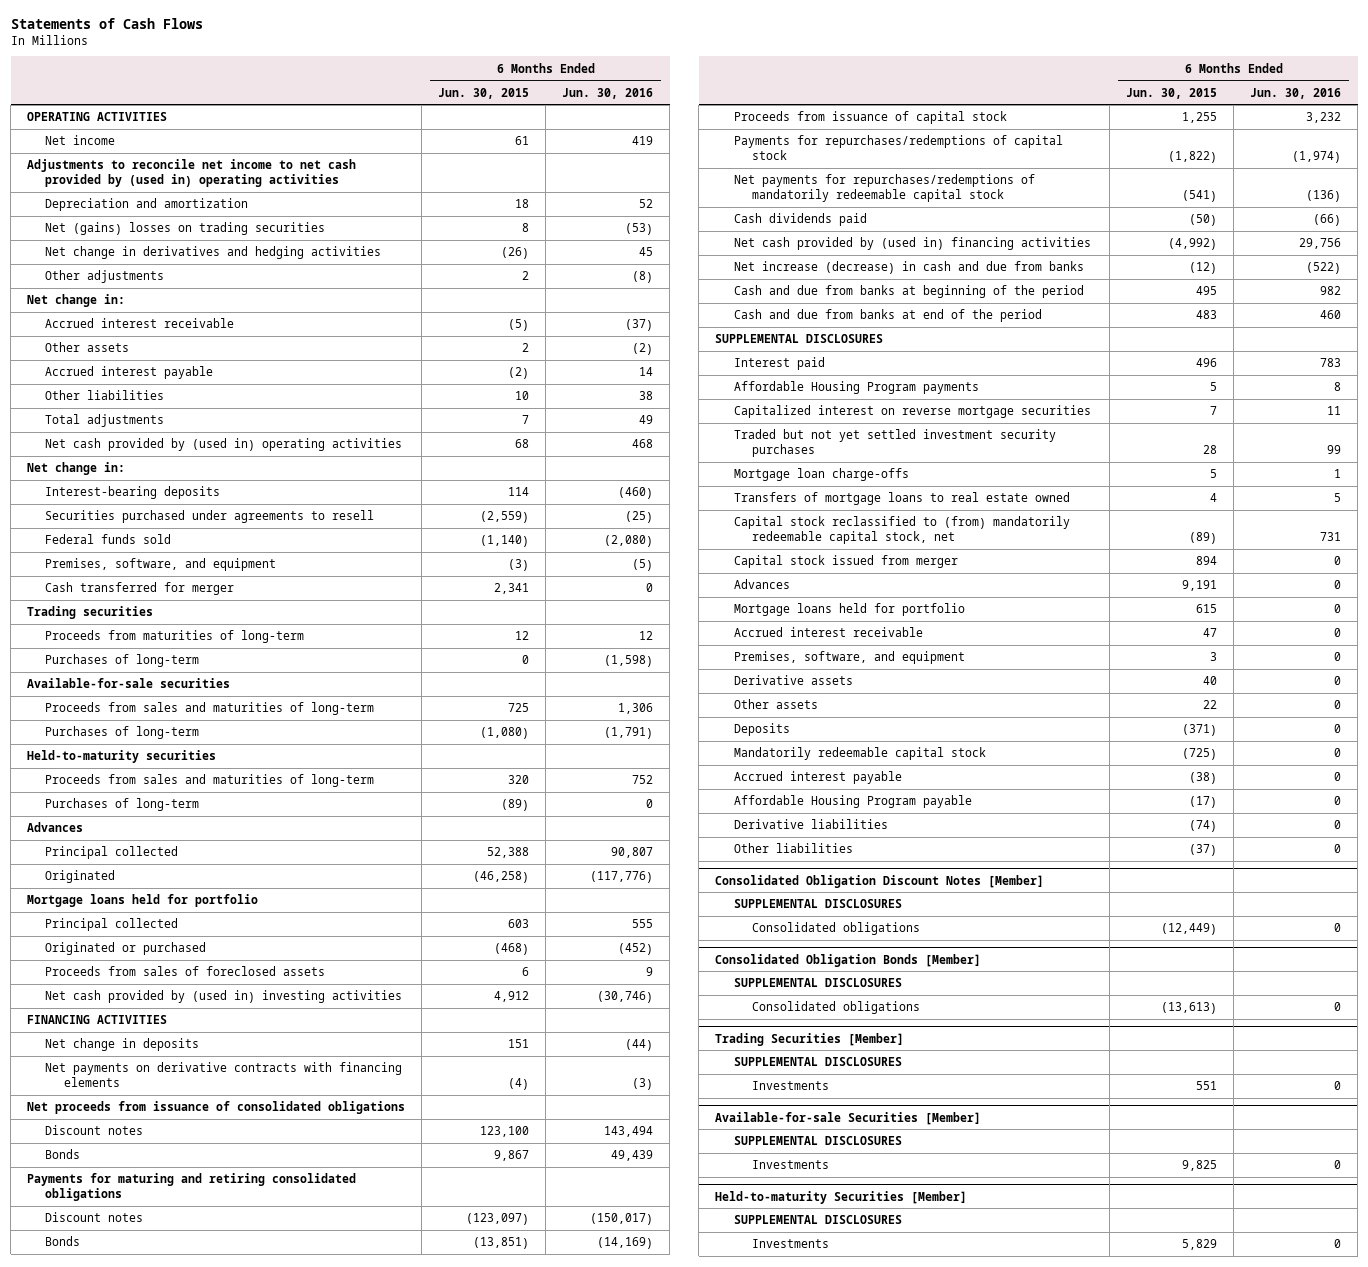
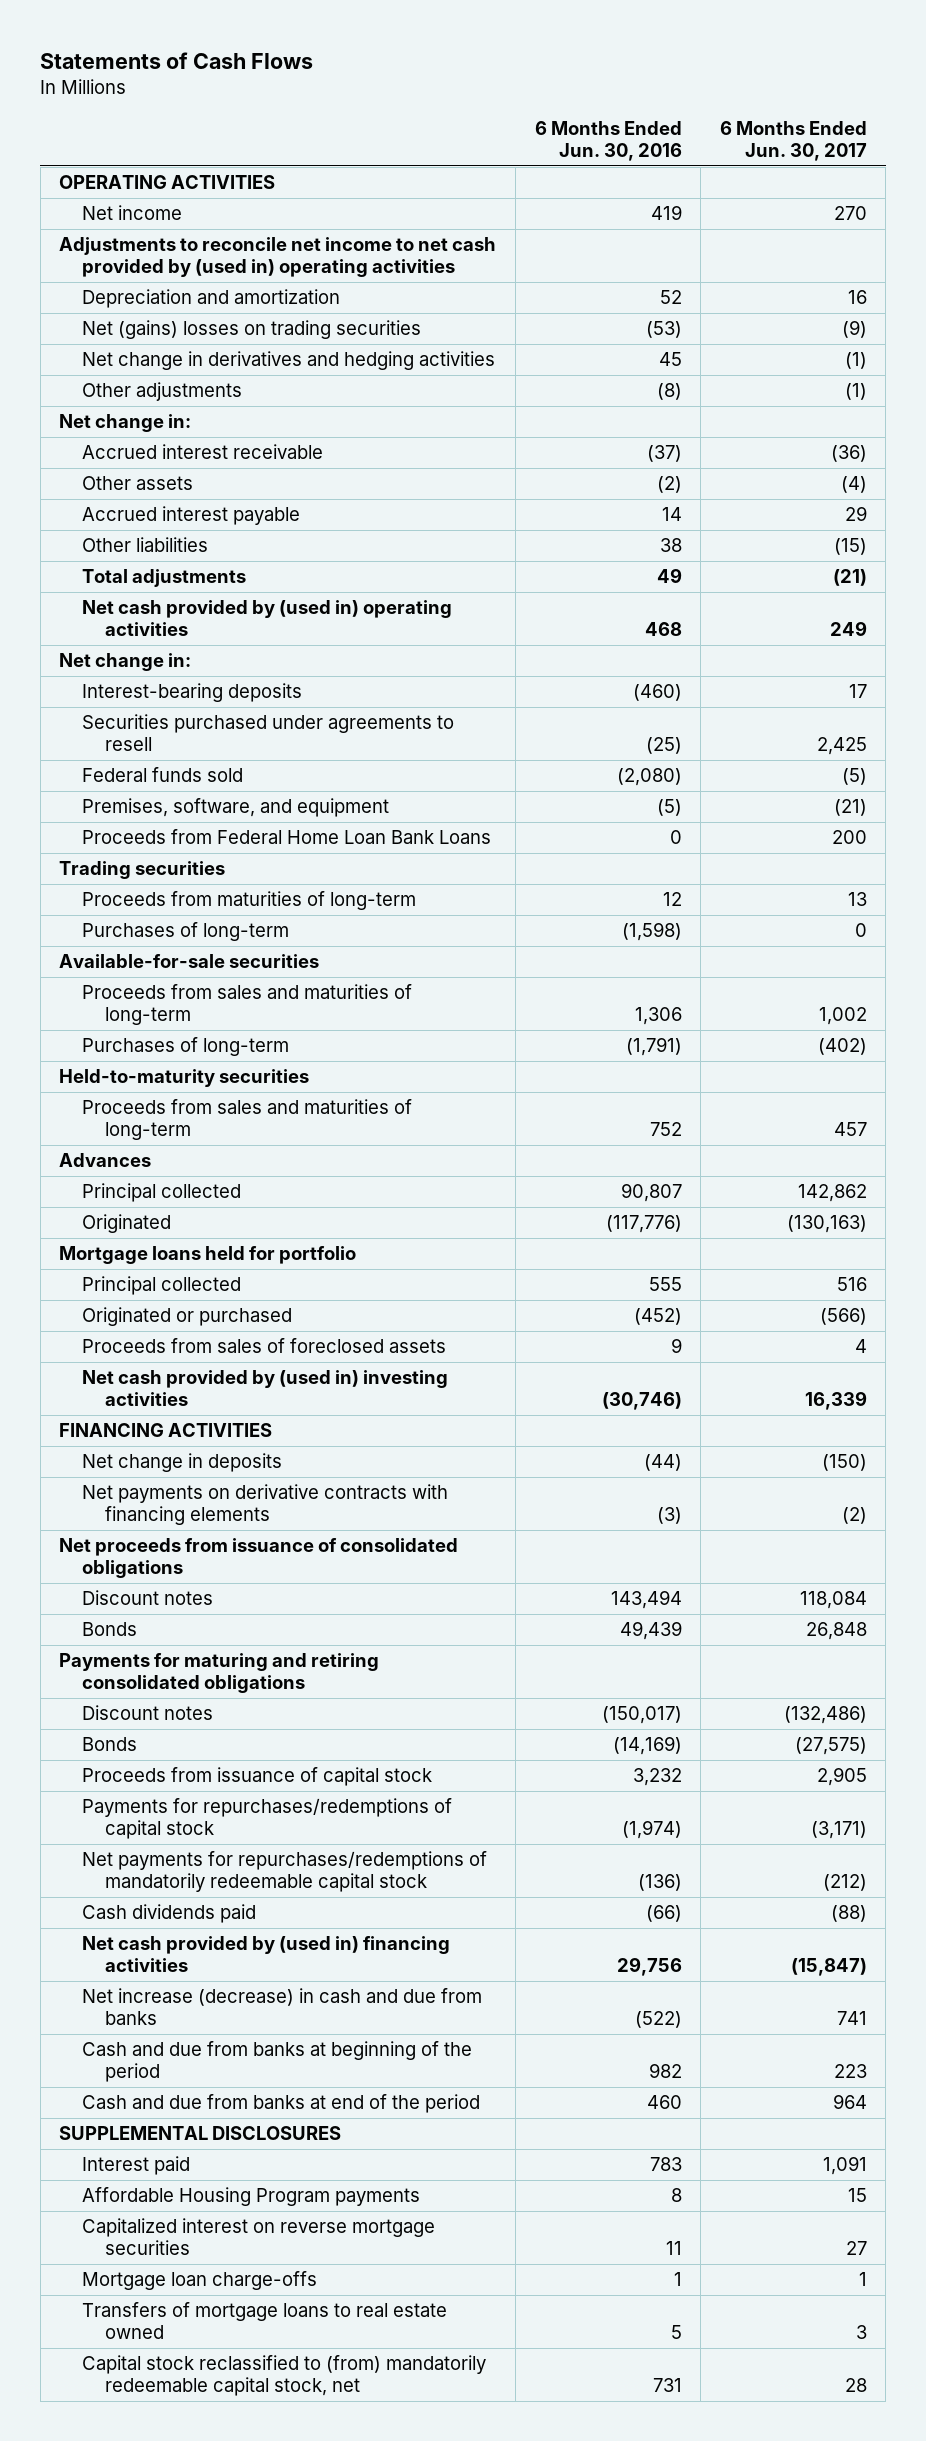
[438,87,530,99] Jun. 30, 2015 -> none
none -> [719,120,867,161] 6 Months Ended Jun. 30, 2017
[45,582,235,596] Cash transferred for merger -> none
none -> [82,829,492,845] Proceeds from Federal Home Loan Bank Loans
[45,798,200,812] Purchases of long-term -> none
[733,429,1056,458] Traded but not yet settled investment security purchases -> none
[733,555,958,569] Capital stock issued from merger -> none
[733,579,790,590] Advances -> none
[733,603,965,617] Mortgage loans held for portfolio -> none
[733,627,923,638] Accrued interest receivable -> none
[733,651,965,665] Premises, software, and equipment -> none
[733,675,853,686] Derivative assets -> none
[733,699,818,710] Other assets -> none
[733,723,790,737] Deposits -> none
[733,747,986,761] Mandatorily redeemable capital stock -> none
[733,771,902,785] Accrued interest payable -> none
[733,795,972,809] Affordable Housing Program payable -> none
[733,819,888,830] Derivative liabilities -> none
[733,843,853,854] Other liabilities -> none
[715,874,1045,888] Consolidated Obligation Discount Notes [Member] -> none
[733,899,902,909] SUPPLEMENTAL DISCLOSURES -> none
[751,922,920,936] Consolidated obligations -> none
[715,953,982,967] Consolidated Obligation Bonds [Member] -> none
[733,978,902,988] SUPPLEMENTAL DISCLOSURES -> none
[751,1001,920,1015] Consolidated obligations -> none
[715,1032,905,1046] Trading Securities [Member] -> none
[733,1057,902,1067] SUPPLEMENTAL DISCLOSURES -> none
[751,1081,829,1091] Investments -> none
[715,1111,982,1125] Available-for-sale Securities [Member] -> none
[733,1136,902,1146] SUPPLEMENTAL DISCLOSURES -> none
[751,1160,829,1170] Investments -> none
[715,1190,968,1204] Held-to-maturity Securities [Member] -> none
[733,1215,902,1225] SUPPLEMENTAL DISCLOSURES -> none
[751,1239,829,1249] Investments -> none

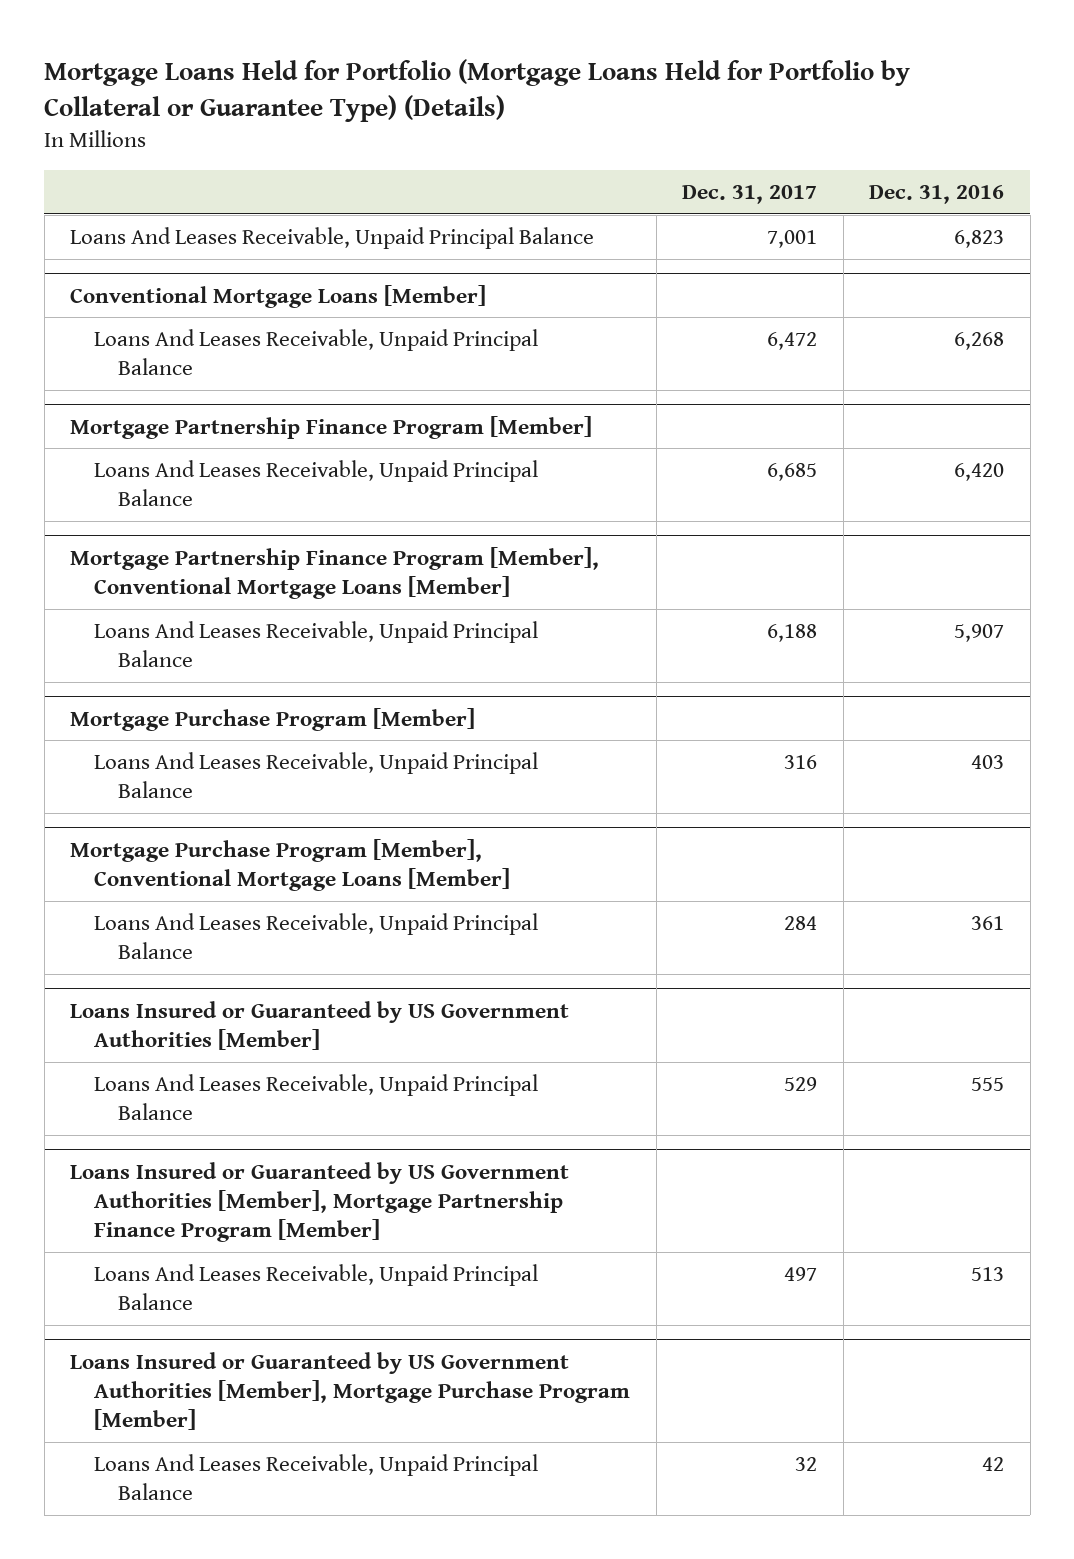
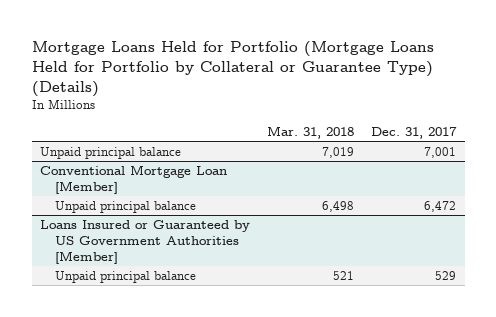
[869,185,1005,205] Dec. 31, 2016 -> none
none -> [267,125,355,139] Mar. 31, 2018
[70,415,593,439] Mortgage Partnership Finance Program [Member] -> none
[94,460,539,507] Loans And Leases Receivable, Unpaid Principal Balance -> none
[70,546,600,599] Mortgage Partnership Finance Program [Member], Conventional Mortgage Loans [Member] -> none
[94,621,539,668] Loans And Leases Receivable, Unpaid Principal Balance -> none
[70,707,476,731] Mortgage Purchase Program [Member] -> none
[94,752,539,799] Loans And Leases Receivable, Unpaid Principal Balance -> none
[70,838,511,891] Mortgage Purchase Program [Member], Conventional Mortgage Loans [Member] -> none
[94,913,539,960] Loans And Leases Receivable, Unpaid Principal Balance -> none
[70,227,595,250] Loans And Leases Receivable, Unpaid Principal Balance -> [40,147,182,160] Unpaid principal balance
[70,284,487,308] Conventional Mortgage Loans [Member] -> [40,165,228,194] Conventional Mortgage Loan [Member]
[94,329,539,376] Loans And Leases Receivable, Unpaid Principal Balance -> [55,201,197,214] Unpaid principal balance
[70,1161,570,1243] Loans Insured or Guaranteed by US Government Authorities [Member], Mortgage Partnership Finance Program [Member] -> none
[94,1264,539,1311] Loans And Leases Receivable, Unpaid Principal Balance -> none
[70,1351,631,1431] Loans Insured or Guaranteed by US Government Authorities [Member], Mortgage Purchase Program [Member] -> none
[94,1454,539,1501] Loans And Leases Receivable, Unpaid Principal Balance -> none
[94,1074,539,1121] Loans And Leases Receivable, Unpaid Principal Balance -> [55,271,197,284] Unpaid principal balance

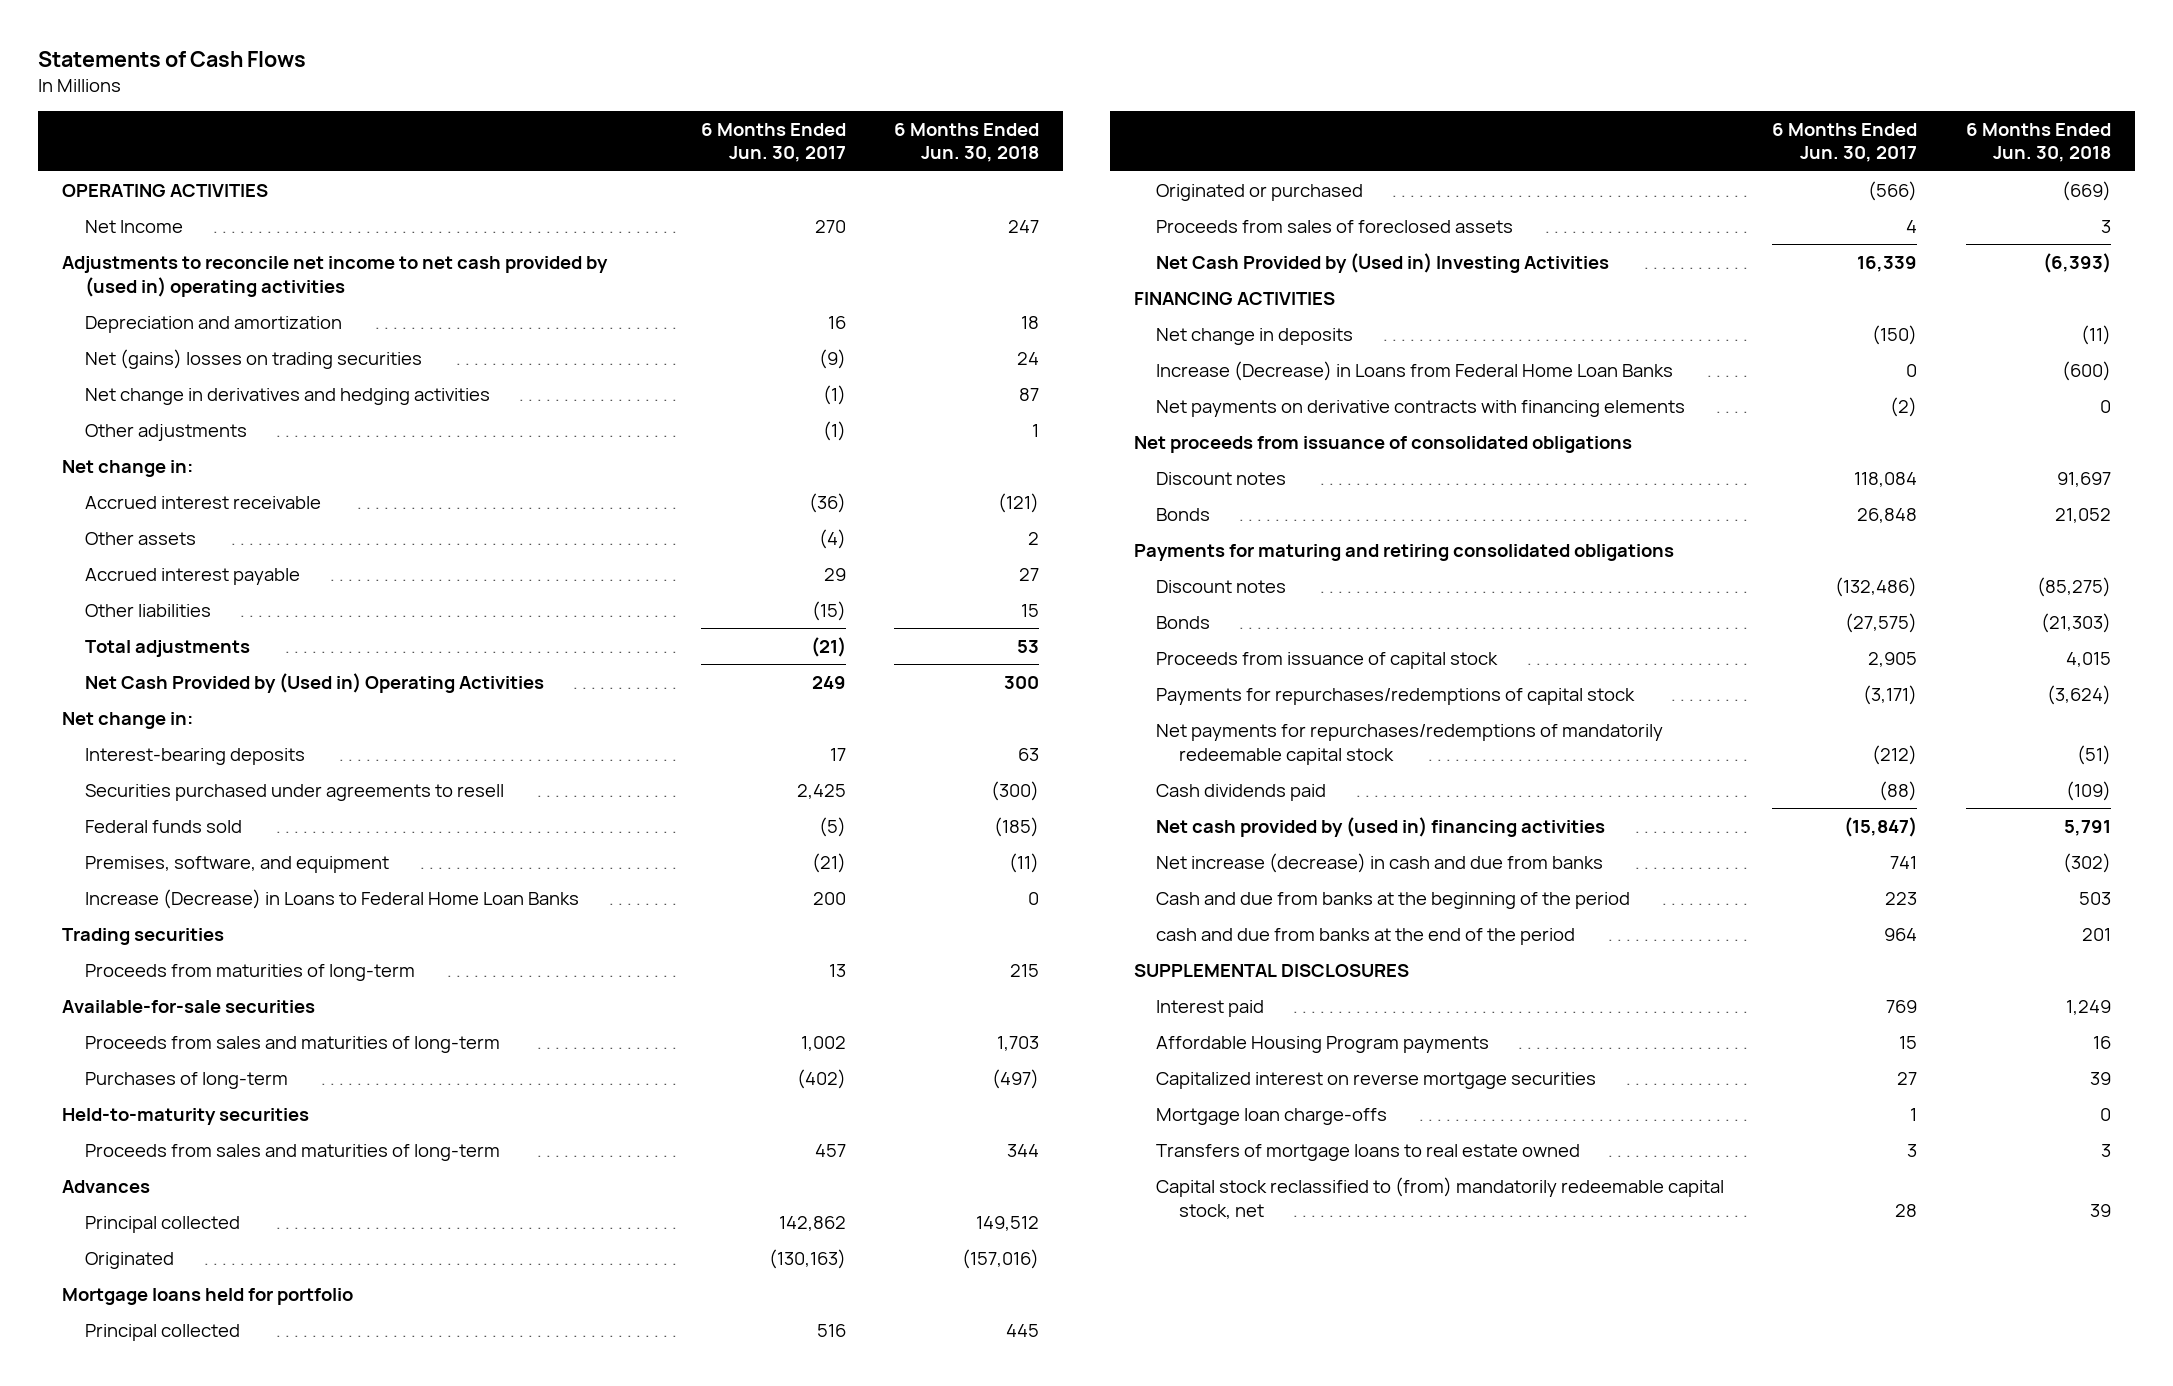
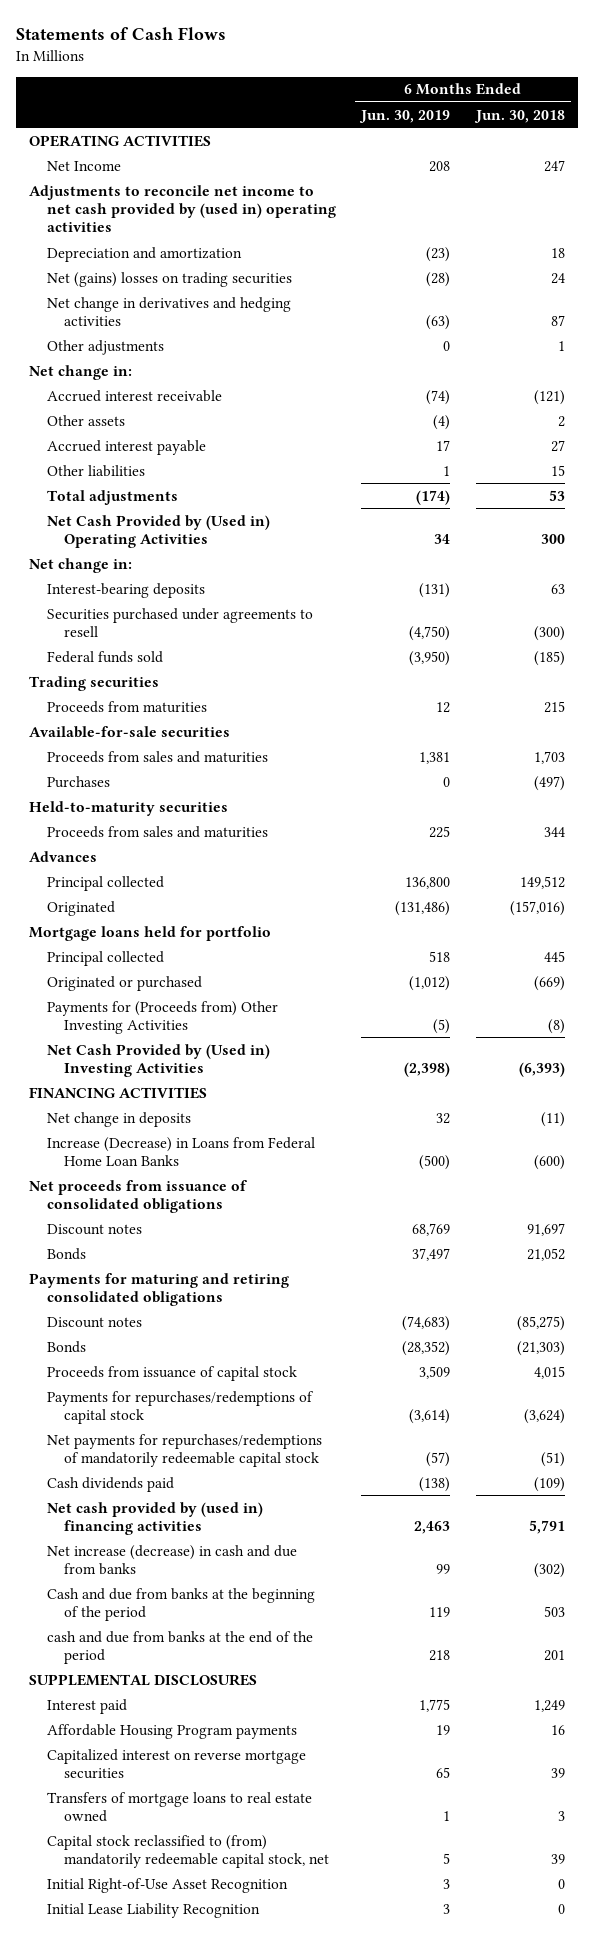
[700,122,846,163] 6 Months Ended Jun. 30, 2017 -> none
none -> [359,109,451,123] Jun. 30, 2019
[84,855,389,873] Premises, software, and equipment -> none
[84,888,579,909] Increase (Decrease) in Loans to Federal Home Loan Banks -> none
[84,963,415,981] Proceeds from maturities of long-term -> [46,700,207,713] Proceeds from maturities
[84,1035,500,1053] Proceeds from sales and maturities of long-term -> [46,750,268,763] Proceeds from sales and maturities
[84,1071,288,1089] Purchases of long-term -> [46,775,110,788] Purchases
[84,1143,500,1161] Proceeds from sales and maturities of long-term -> [46,825,268,838] Proceeds from sales and maturities
[1156,219,1514,233] Proceeds from sales of foreclosed assets -> none
none -> [46,1000,278,1034] Payments for (Proceeds from) Other Investing Activities
[1156,399,1686,417] Net payments on derivative contracts with financing elements -> none
[1156,1107,1388,1125] Mortgage loan charge-offs -> none
none -> [46,1877,288,1893] Initial Right-of-Use Asset Recognition
none -> [46,1902,260,1918] Initial Lease Liability Recognition

